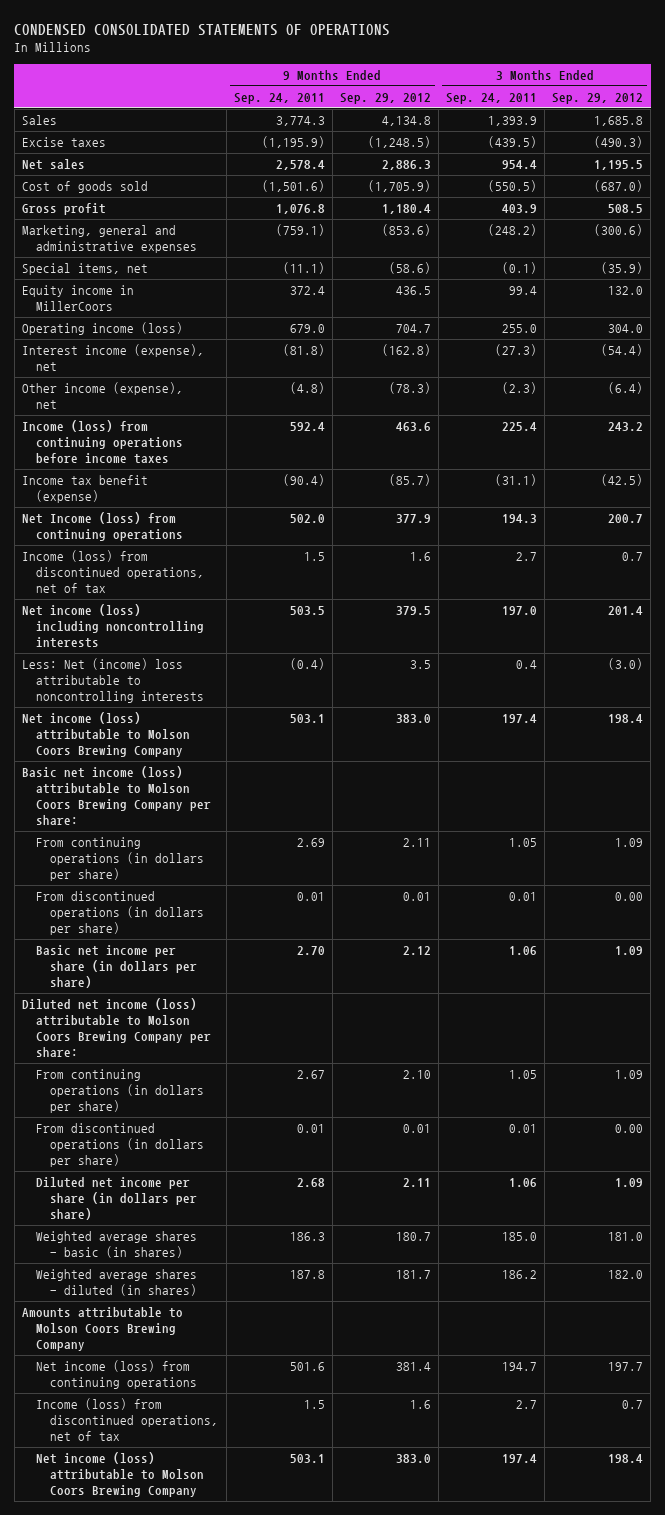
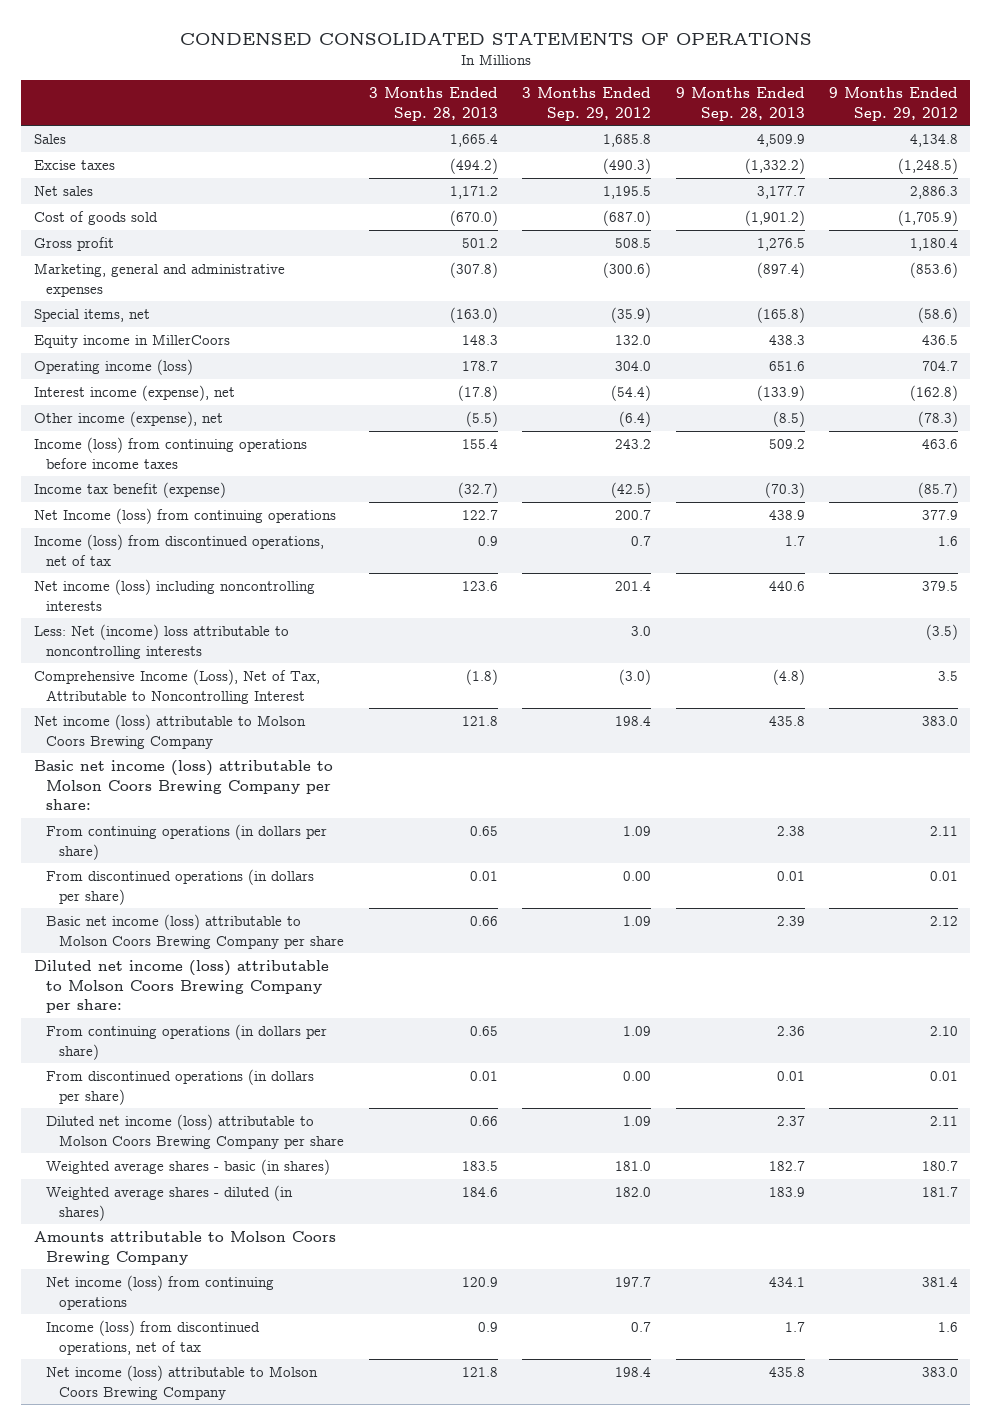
[233,92,325,104] Sep. 24, 2011 -> none
[446,92,538,104] Sep. 24, 2011 -> none
none -> [368,87,498,121] 3 Months Ended Sep. 28, 2013
none -> [675,87,805,121] 9 Months Ended Sep. 28, 2013
[409,660,431,670] 3.5 -> [926,623,959,640] (3.5)
[608,658,644,671] (3.0) -> [631,625,652,636] 3.0
none -> [33,668,320,704] Comprehensive Income (Loss), Net of Tax, Attributable to Noncontrolling Interest
[36,945,198,988] Basic net income per share (in dollars per share) -> [46,913,345,949] Basic net income (loss) attributable to Molson Coors Brewing Company per share
[36,1177,198,1220] Diluted net income per share (in dollars per share) -> [46,1113,345,1149] Diluted net income (loss) attributable to Molson Coors Brewing Company per share

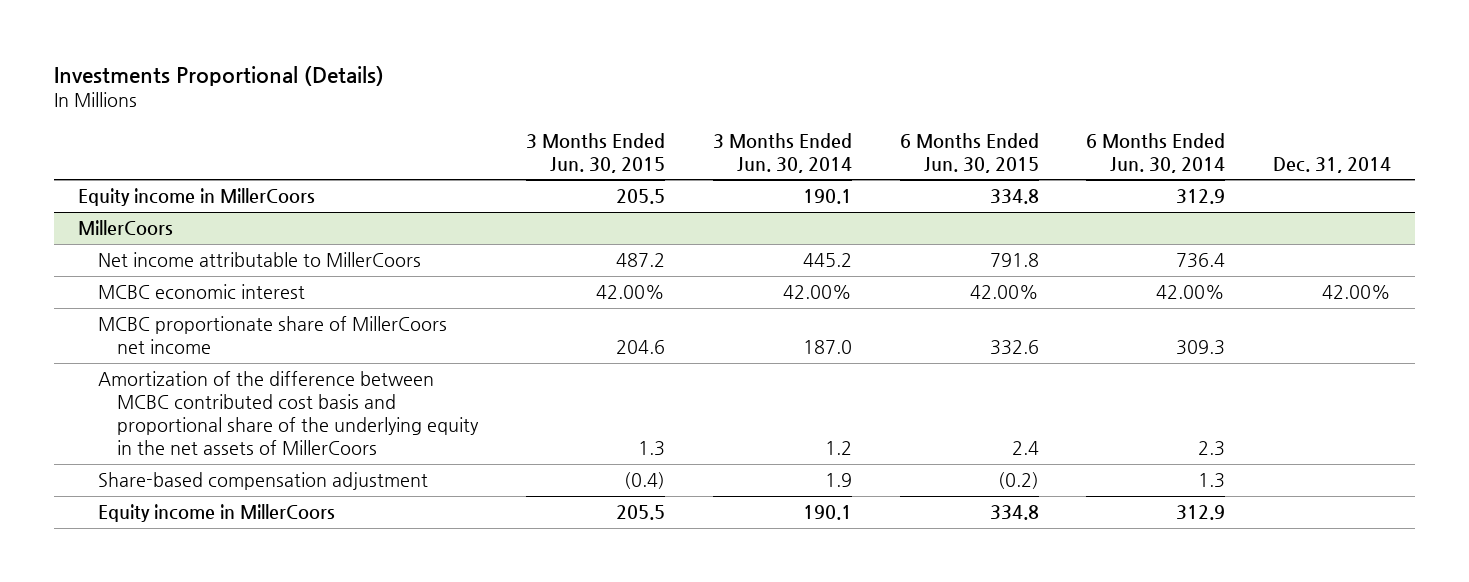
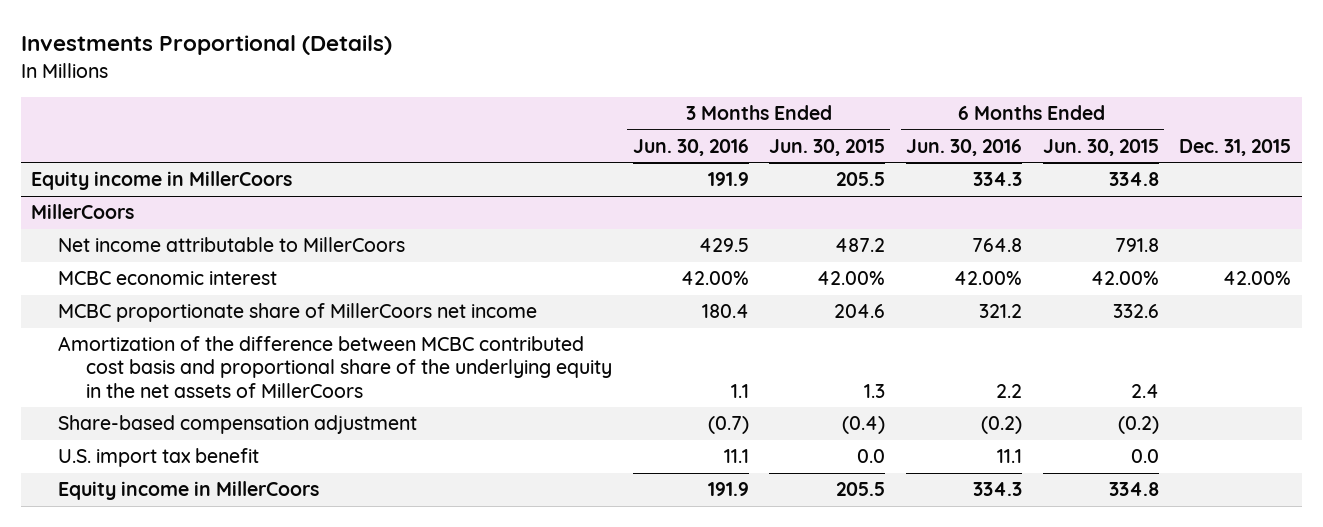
[712,132,852,173] 3 Months Ended Jun. 30, 2014 -> none
[1086,132,1226,173] 6 Months Ended Jun. 30, 2014 -> none
[1273,156,1392,173] Dec. 31, 2014 -> none
none -> [632,139,749,157] Jun. 30, 2016
none -> [906,139,1023,157] Jun. 30, 2016
none -> [1179,139,1292,157] Dec. 31, 2015
none -> [58,448,260,468] U.S. import tax benefit

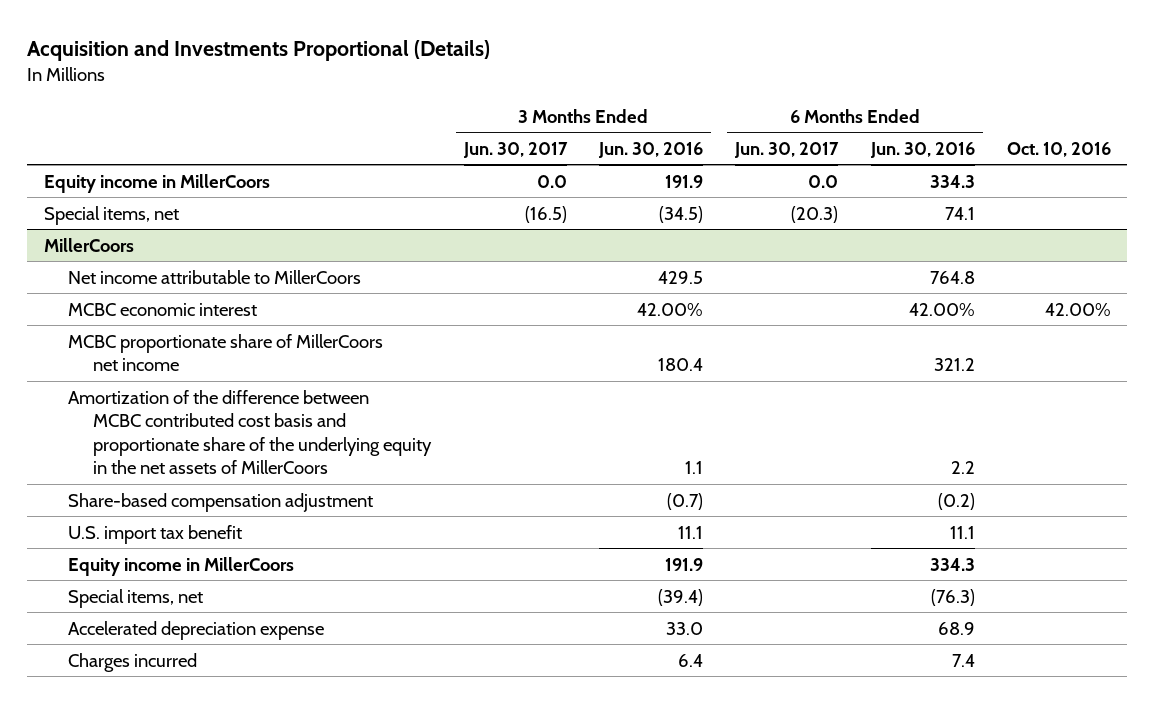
[20,35,392,56] Investments Proportional (Details) -> [27,40,491,62] Acquisition and Investments Proportional (Details)
[769,139,886,157] Jun. 30, 2015 -> none
[1042,139,1159,157] Jun. 30, 2015 -> none
[1179,139,1292,157] Dec. 31, 2015 -> none
none -> [462,141,568,158] Jun. 30, 2017
none -> [734,141,840,158] Jun. 30, 2017
none -> [1006,141,1111,157] Oct. 10, 2016
none -> [43,205,179,225] Special items, net
[58,336,612,398] Amortization of the difference between MCBC contributed cost basis and proportional share of the underlying equity in the net assets of MillerCoors -> [68,389,433,475] Amortization of the difference between MCBC contributed cost basis and proportionate share of the underlying equity in the net assets of MillerCoors
none -> [68,588,204,608] Special items, net
none -> [68,620,325,640] Accelerated depreciation expense
none -> [68,652,198,672] Charges incurred

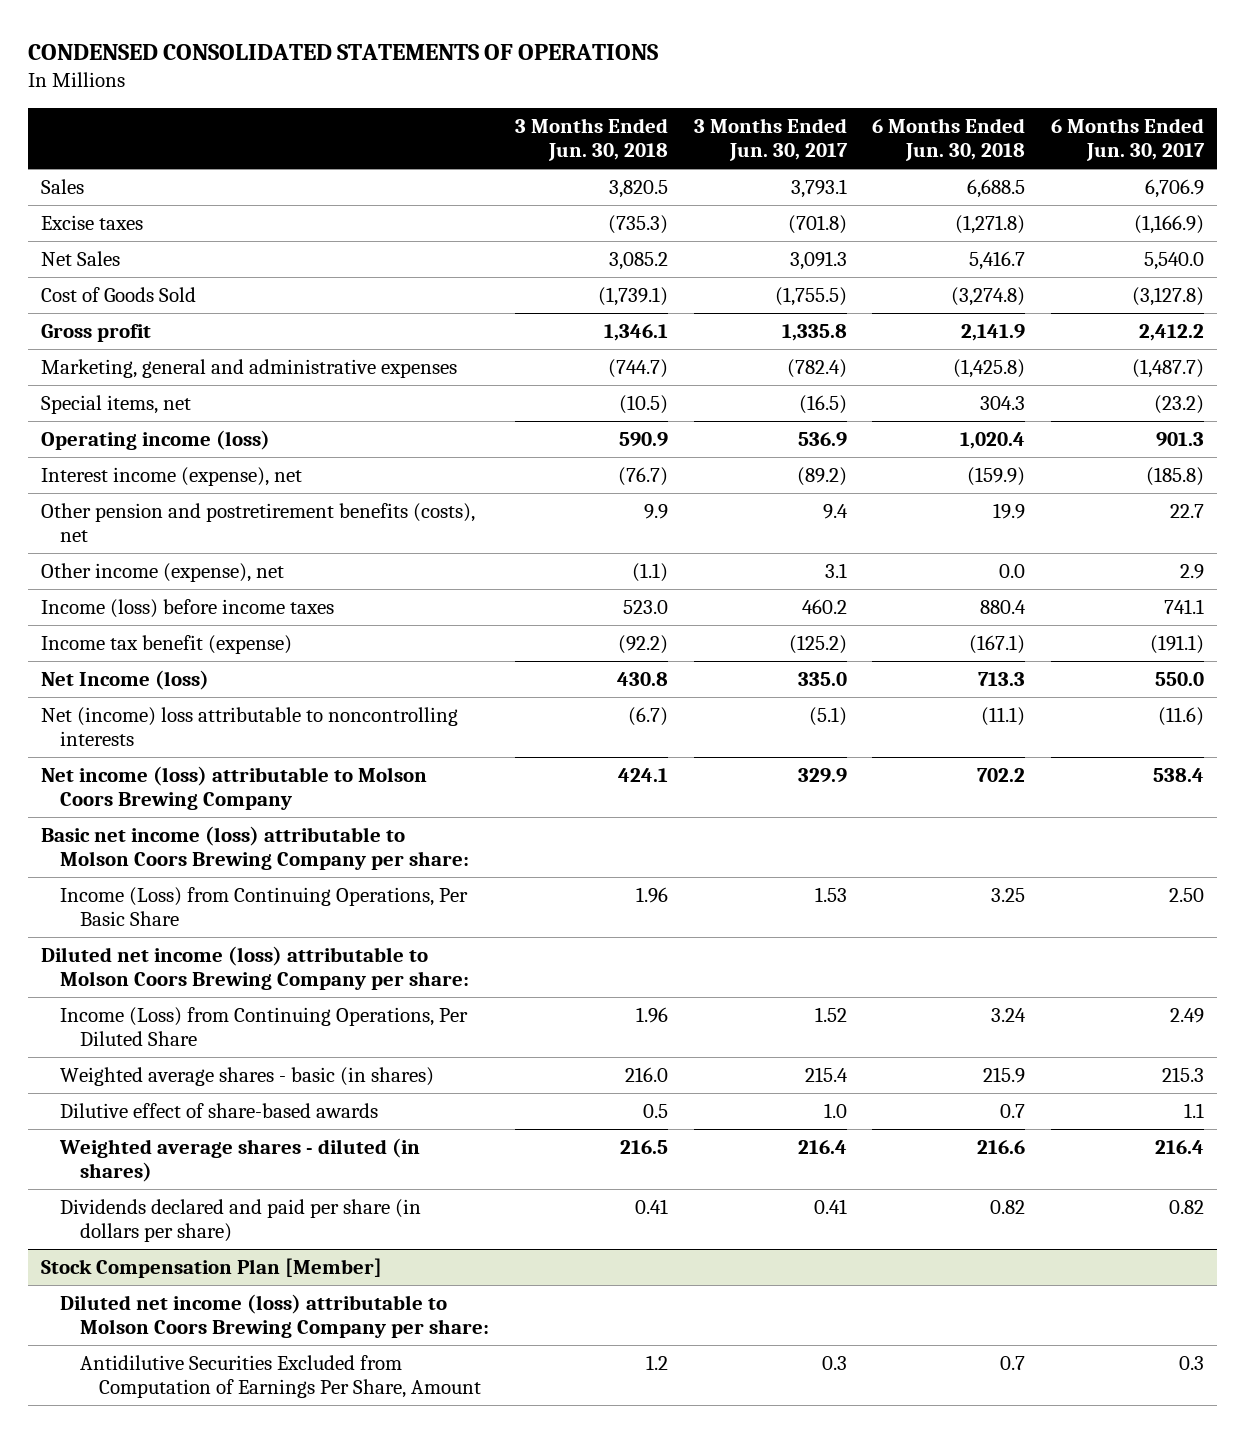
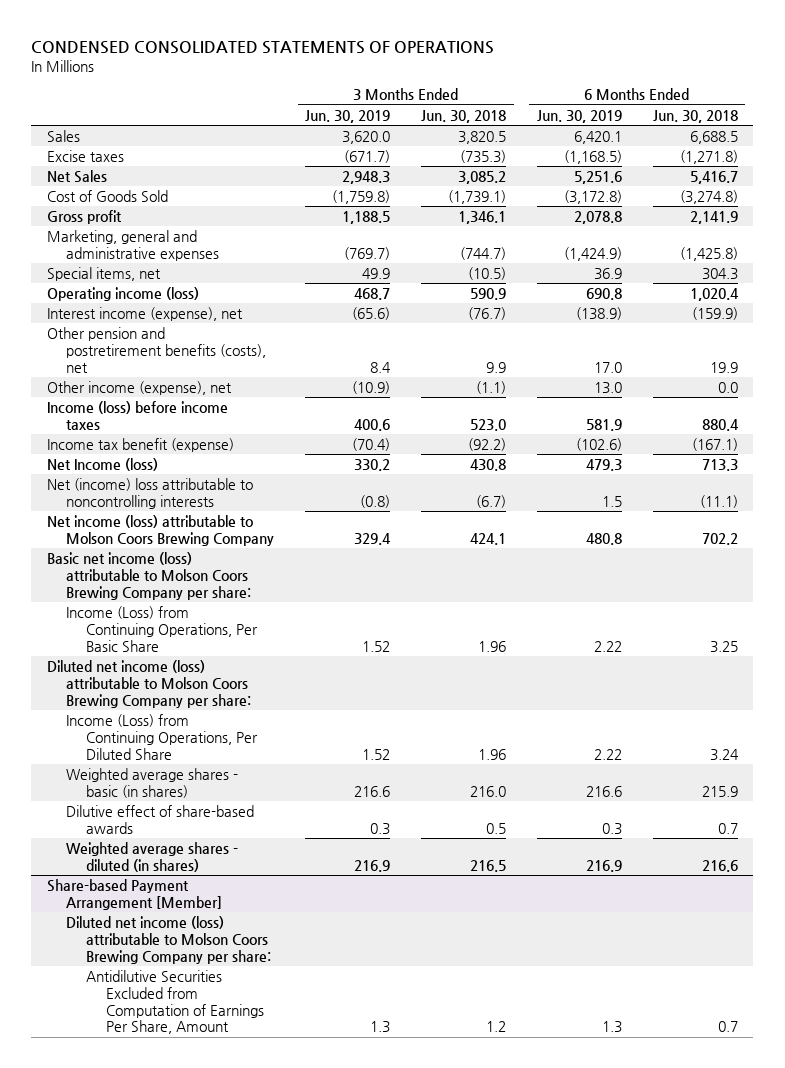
[693,117,848,161] 3 Months Ended Jun. 30, 2017 -> none
[1051,117,1206,161] 6 Months Ended Jun. 30, 2017 -> none
none -> [305,109,391,123] Jun. 30, 2019
none -> [536,109,622,123] Jun. 30, 2019
[60,1199,422,1243] Dividends declared and paid per share (in dollars per share) -> none
[41,1258,383,1279] Stock Compensation Plan [Member] -> [46,878,223,910] Share-based Payment Arrangement [Member]

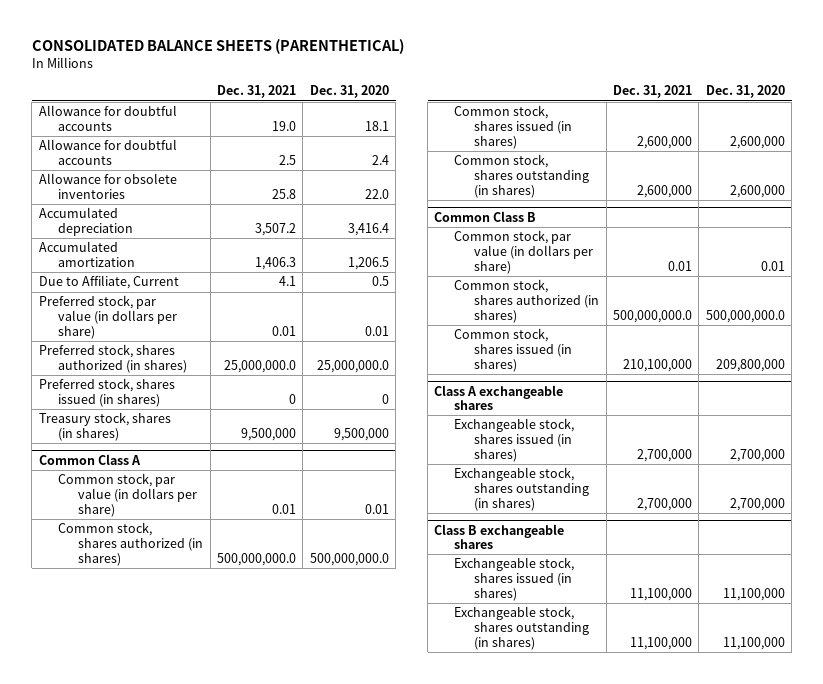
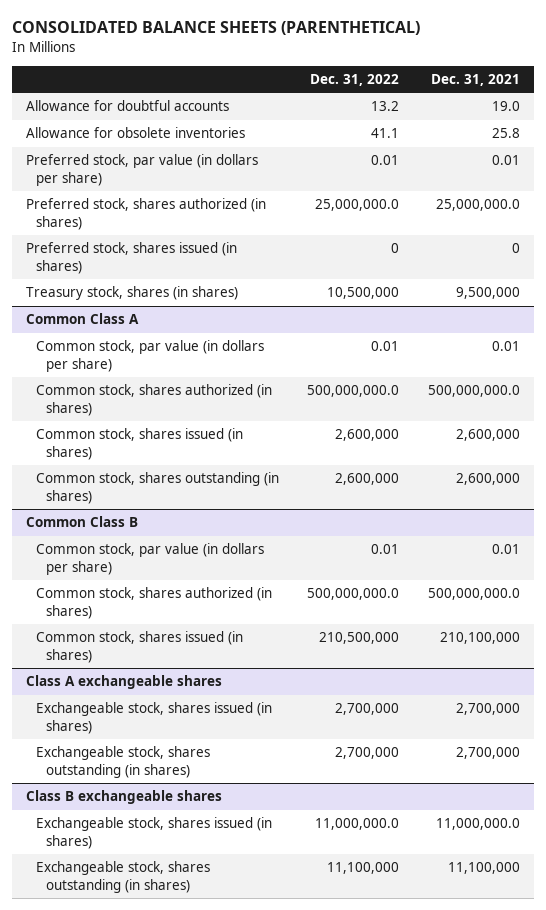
[309,85,389,99] Dec. 31, 2020 -> none
none -> [310,73,400,86] Dec. 31, 2022
[38,139,177,165] Allowance for doubtful accounts -> none
[38,207,134,236] Accumulated depreciation -> none
[38,241,136,267] Accumulated amortization -> none
[38,275,179,290] Due to Affiliate, Current -> none
[630,587,693,601] 11,100,000 -> [435,818,520,831] 11,000,000.0

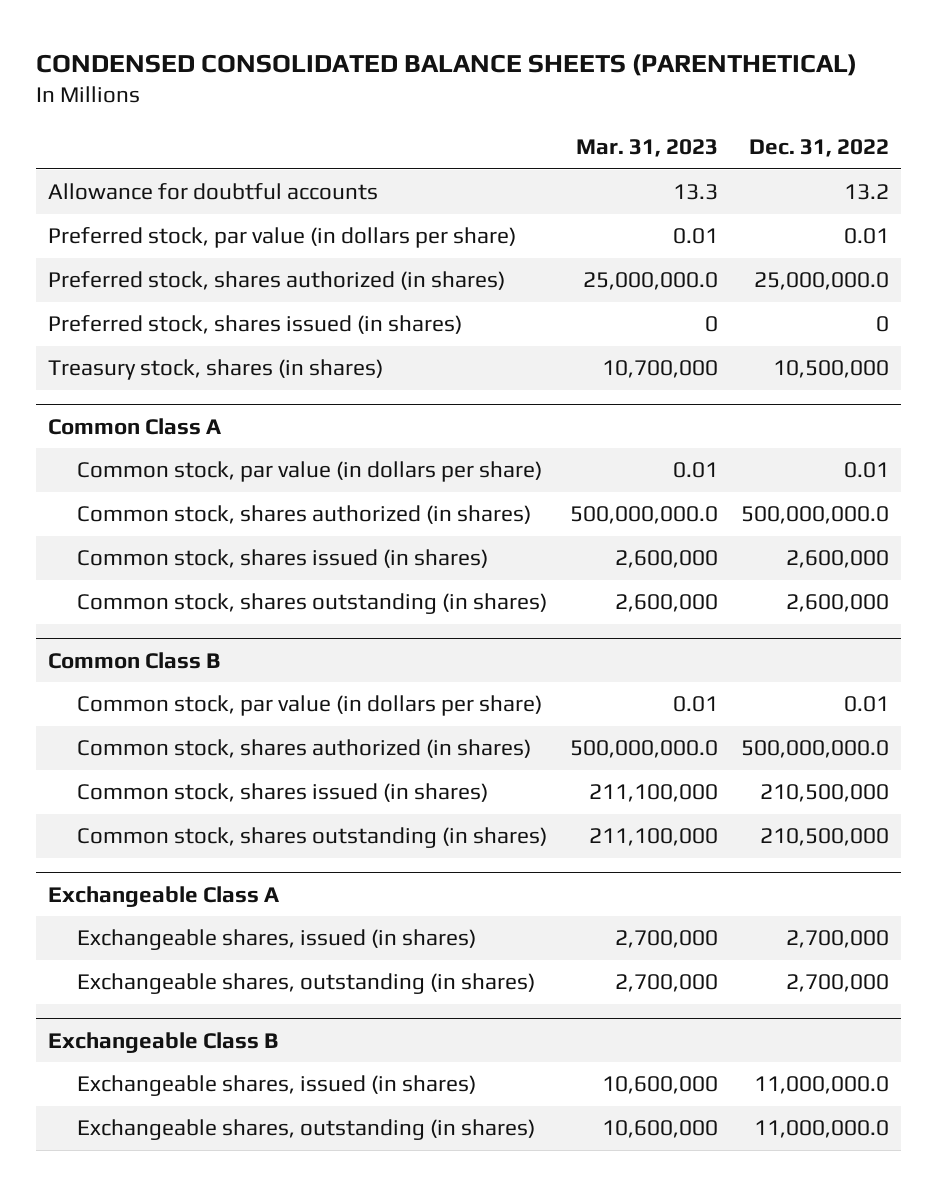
[12,21,421,36] CONSOLIDATED BALANCE SHEETS (PARENTHETICAL) -> [36,53,858,76] CONDENSED CONSOLIDATED BALANCE SHEETS (PARENTHETICAL)
[430,73,520,86] Dec. 31, 2021 -> none
none -> [576,139,719,158] Mar. 31, 2023
[26,127,246,139] Allowance for obsolete inventories -> none
none -> [77,827,548,849] Common stock, shares outstanding (in shares)
[26,675,223,690] Class A exchangeable shares -> [47,885,279,907] Exchangeable Class A
[36,702,273,734] Exchangeable stock, shares issued (in shares) -> [77,929,477,951] Exchangeable shares, issued (in shares)
[36,746,211,778] Exchangeable stock, shares outstanding (in shares) -> [77,973,536,995] Exchangeable shares, outstanding (in shares)
[26,790,223,805] Class B exchangeable shares -> [47,1031,278,1053] Exchangeable Class B
[36,817,273,849] Exchangeable stock, shares issued (in shares) -> [77,1075,477,1097] Exchangeable shares, issued (in shares)
[36,861,211,893] Exchangeable stock, shares outstanding (in shares) -> [77,1119,536,1141] Exchangeable shares, outstanding (in shares)
[327,862,400,875] 11,100,000 -> [754,1120,890,1139] 11,000,000.0

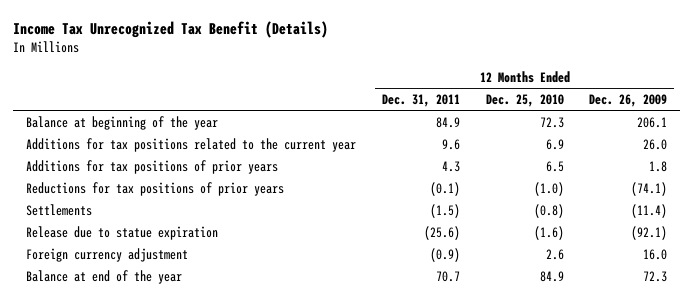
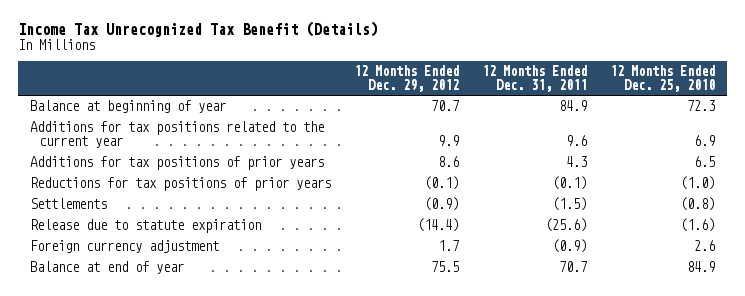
[589,93,668,107] Dec. 26, 2009 -> none
none -> [353,65,459,93] 12 Months Ended Dec. 29, 2012
[26,115,219,130] Balance at beginning of the year -> [29,100,226,114] Balance at beginning of year
[26,225,219,240] Release due to statue expiration -> [29,219,261,234] Release due to statute expiration
[26,269,183,284] Balance at end of the year -> [29,261,184,275] Balance at end of year

